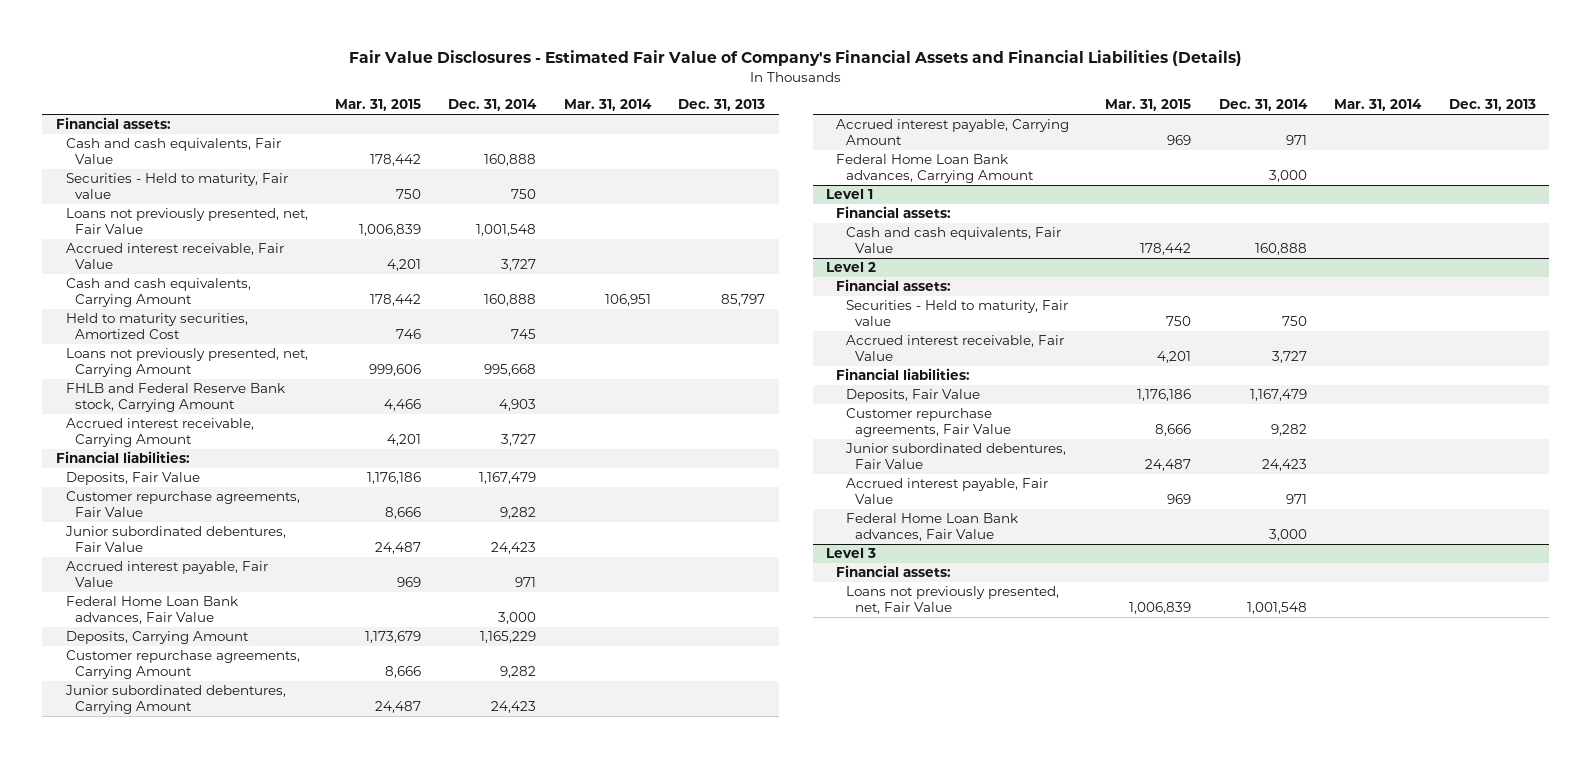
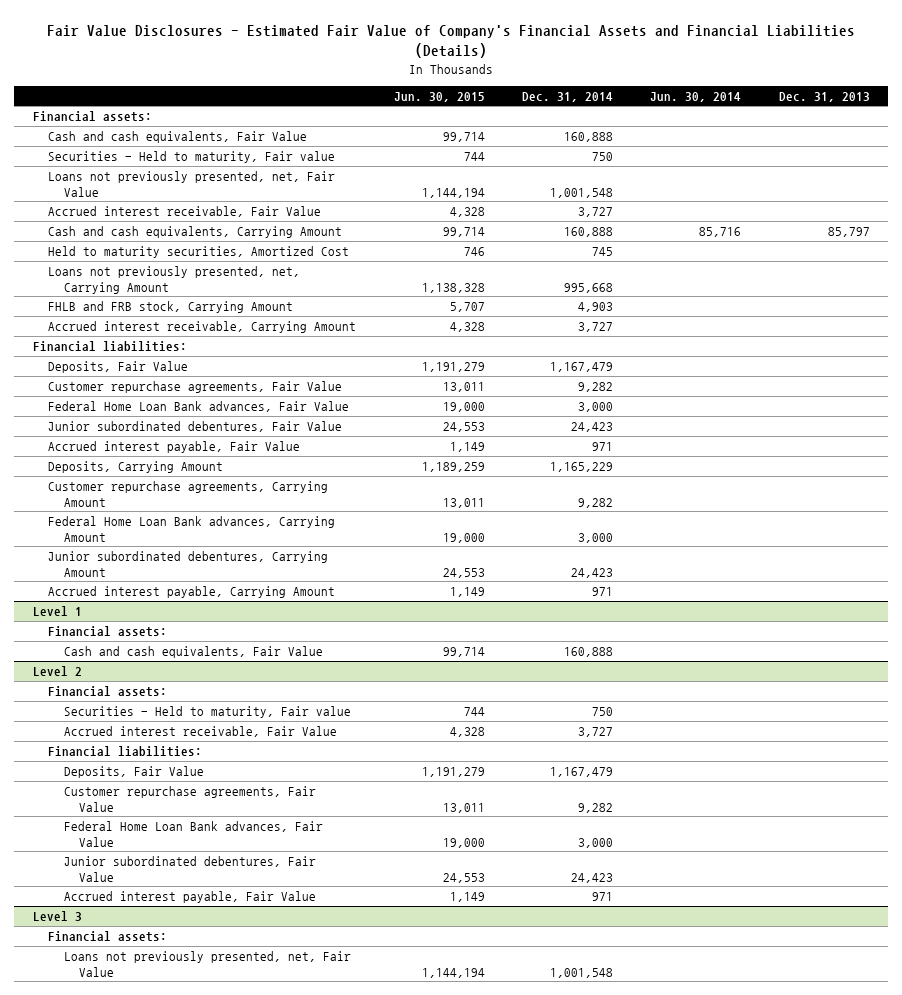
[335,99,422,112] Mar. 31, 2015 -> none
[563,99,652,112] Mar. 31, 2014 -> none
none -> [393,91,485,102] Jun. 30, 2015
none -> [650,91,742,102] Jun. 30, 2014
[65,383,285,413] FHLB and Federal Reserve Bank stock, Carrying Amount -> [48,300,294,313] FHLB and FRB stock, Carrying Amount
[65,596,238,625] Federal Home Loan Bank advances, Fair Value -> [48,400,350,412] Federal Home Loan Bank advances, Fair Value
[836,154,1034,184] Federal Home Loan Bank advances, Carrying Amount -> [48,515,336,542] Federal Home Loan Bank advances, Carrying Amount
[845,513,1018,542] Federal Home Loan Bank advances, Fair Value -> [63,820,323,847] Federal Home Loan Bank advances, Fair Value

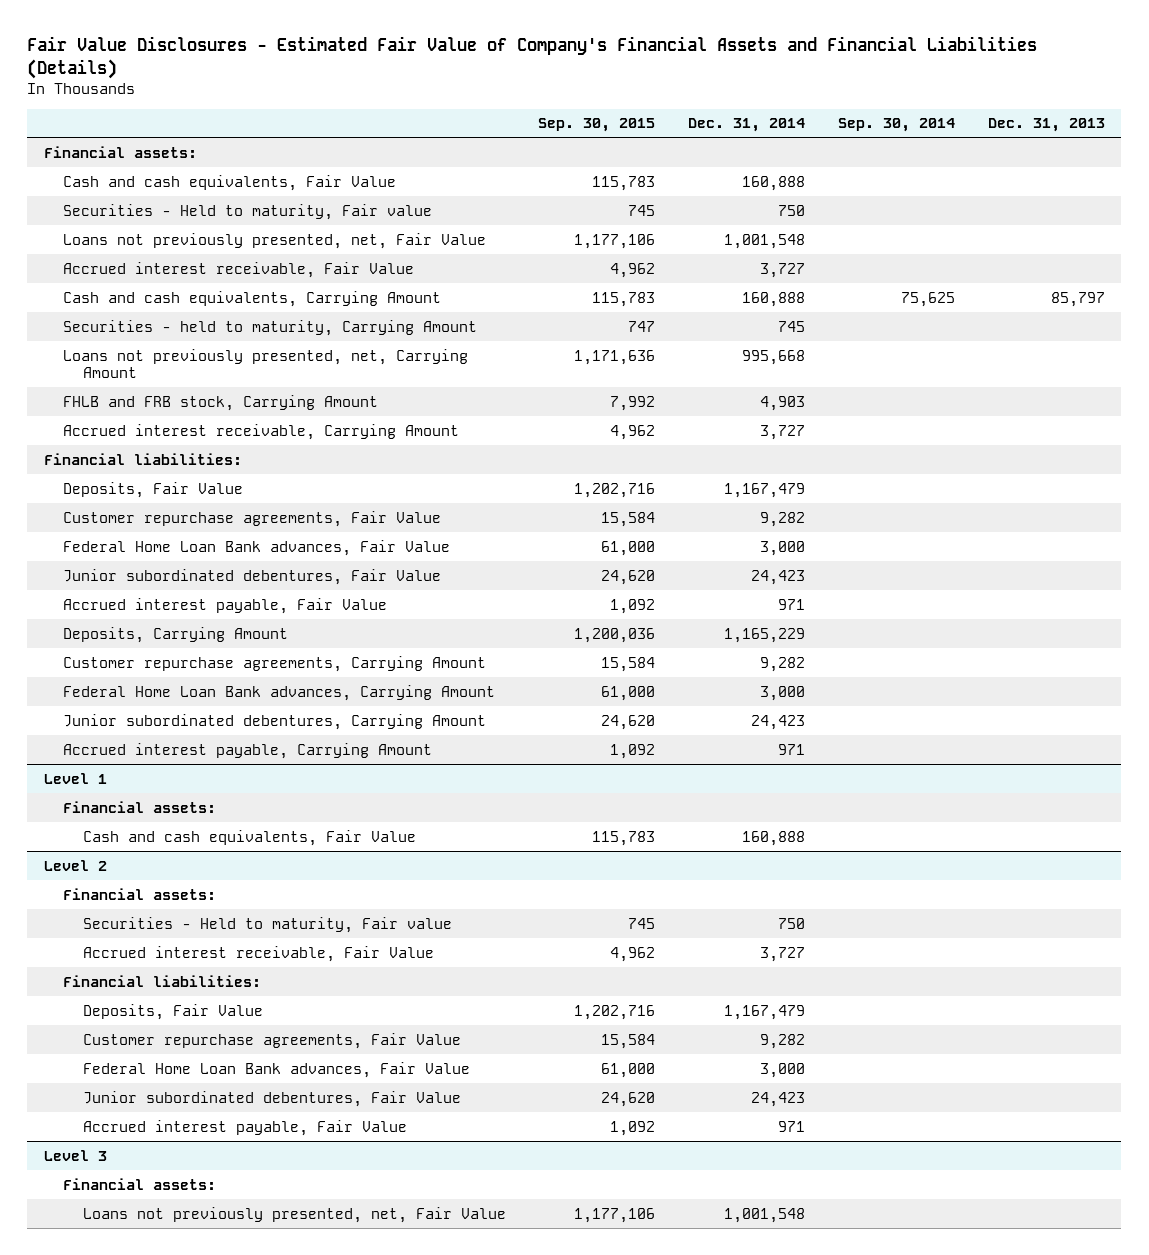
[393,91,485,102] Jun. 30, 2015 -> none
[650,91,742,102] Jun. 30, 2014 -> none
none -> [538,118,656,133] Sep. 30, 2015
none -> [838,118,956,133] Sep. 30, 2014
[48,245,350,258] Held to maturity securities, Amortized Cost -> [63,319,478,336] Securities - held to maturity, Carrying Amount

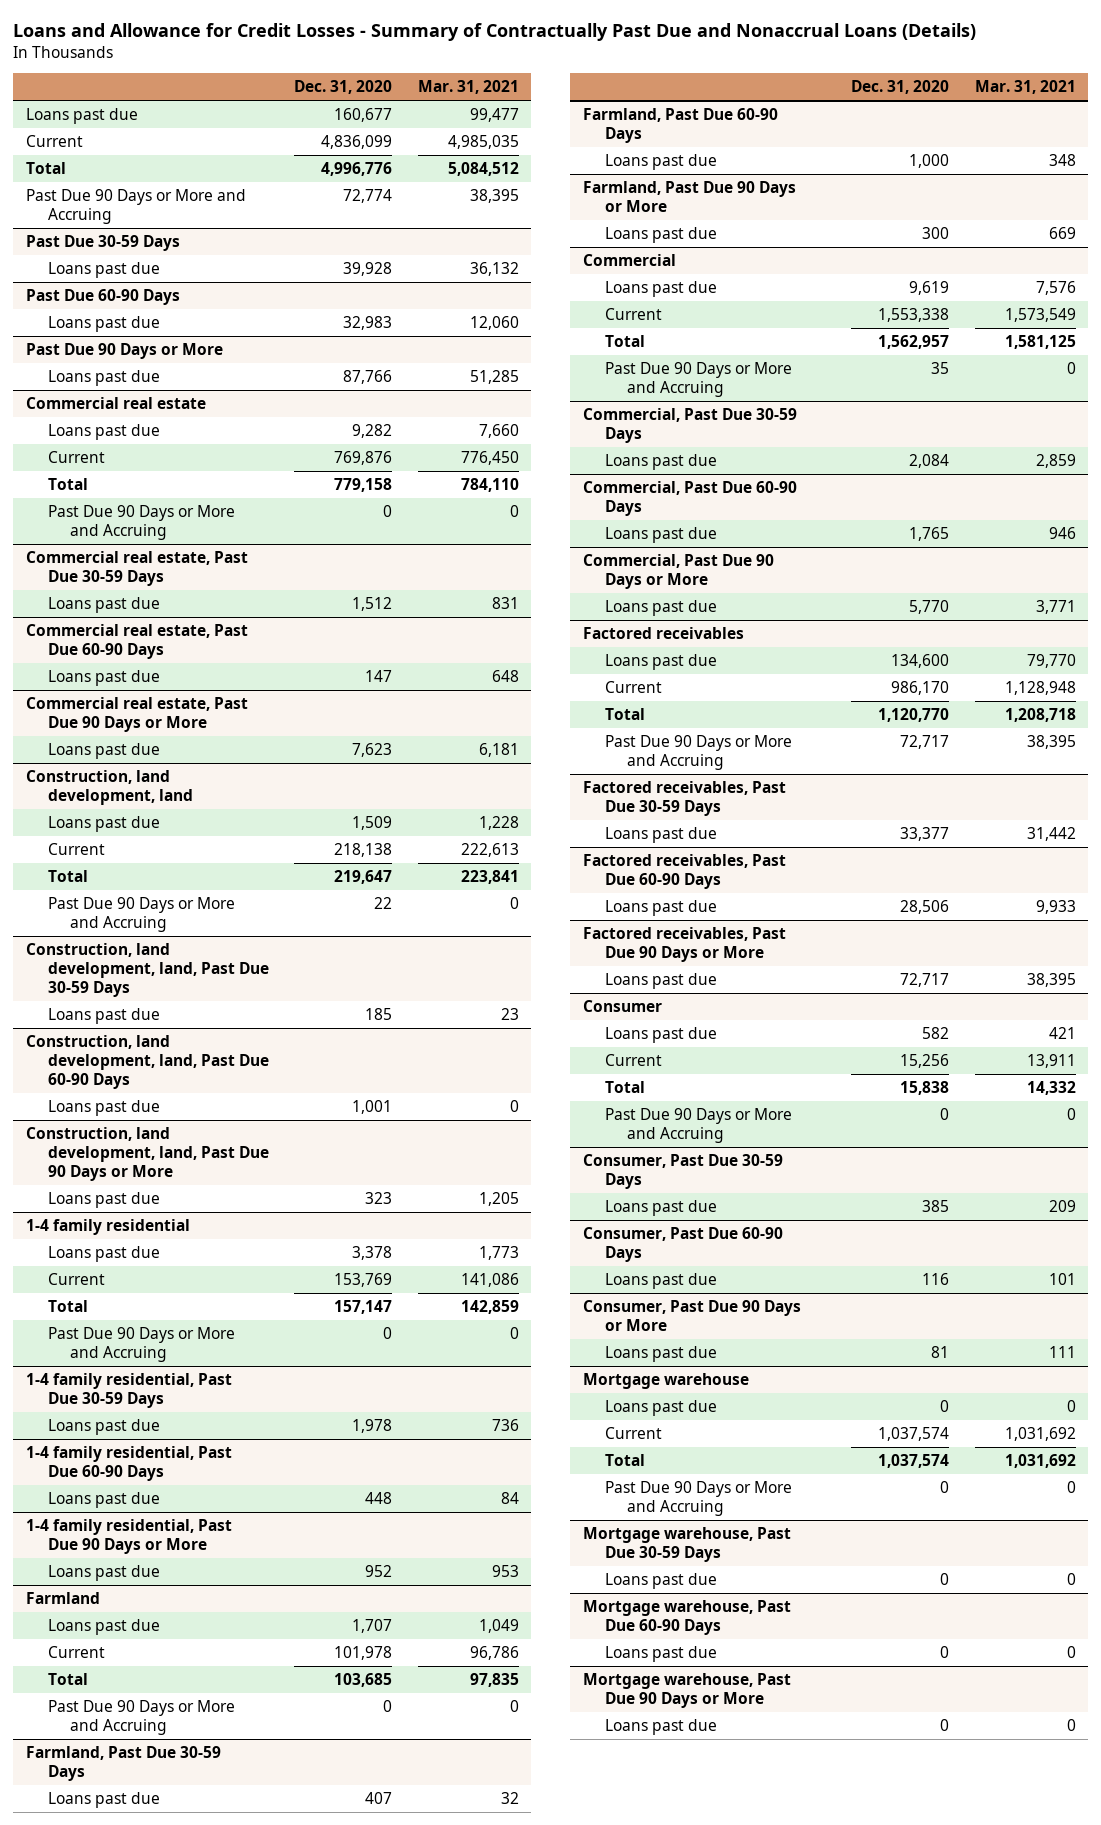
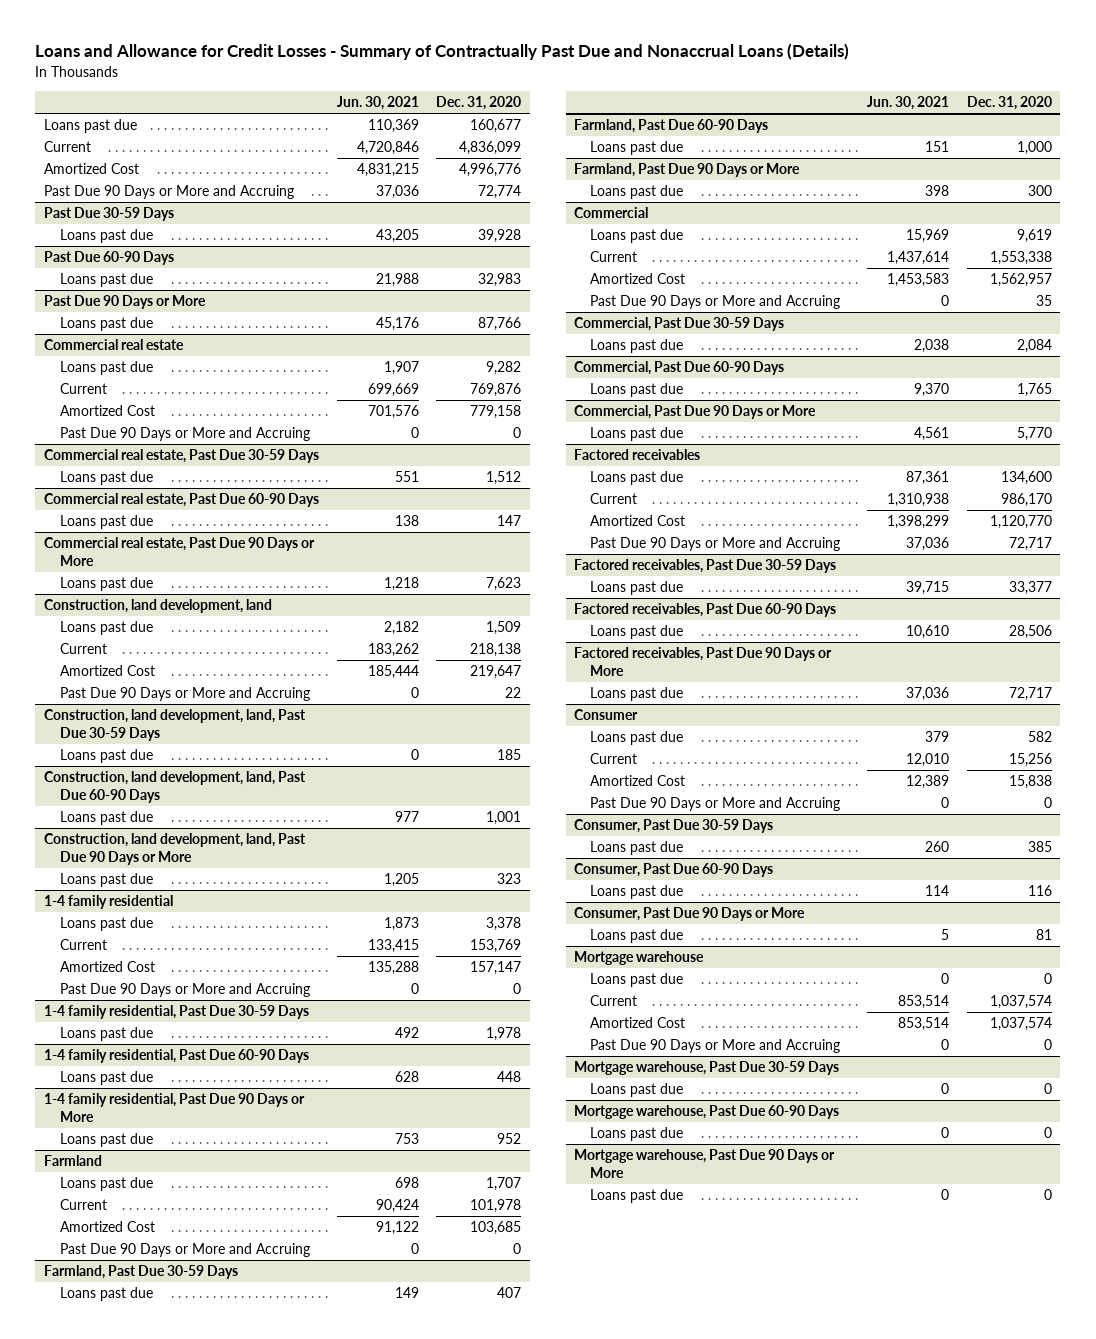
[417,80,519,95] Mar. 31, 2021 -> none
none -> [336,96,419,111] Jun. 30, 2021
[25,162,66,175] Total -> [44,163,140,175] Amortized Cost
[47,478,88,491] Total -> [59,405,155,417] Amortized Cost
[47,870,88,883] Total -> [59,665,155,677] Amortized Cost
[47,1300,88,1313] Total -> [59,961,155,973] Amortized Cost
[47,1673,88,1686] Total -> [59,1221,155,1233] Amortized Cost
[604,335,645,348] Total -> [589,273,685,285] Amortized Cost
[604,708,645,721] Total -> [589,515,685,527] Amortized Cost
[604,1081,645,1094] Total -> [589,775,685,787] Amortized Cost
[604,1454,645,1467] Total -> [589,1017,685,1029] Amortized Cost

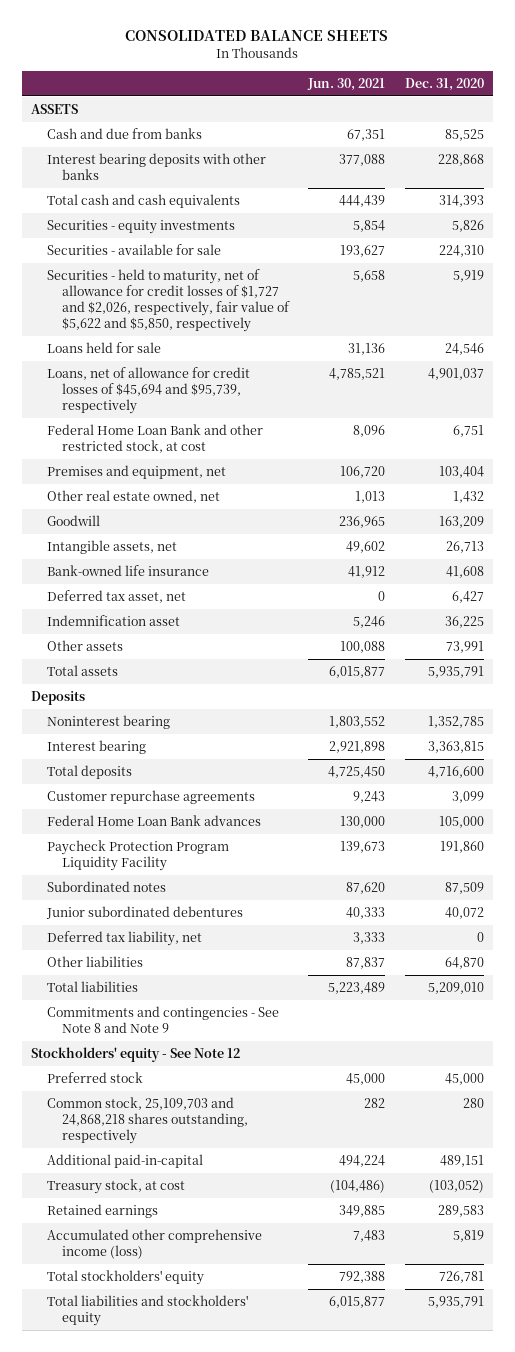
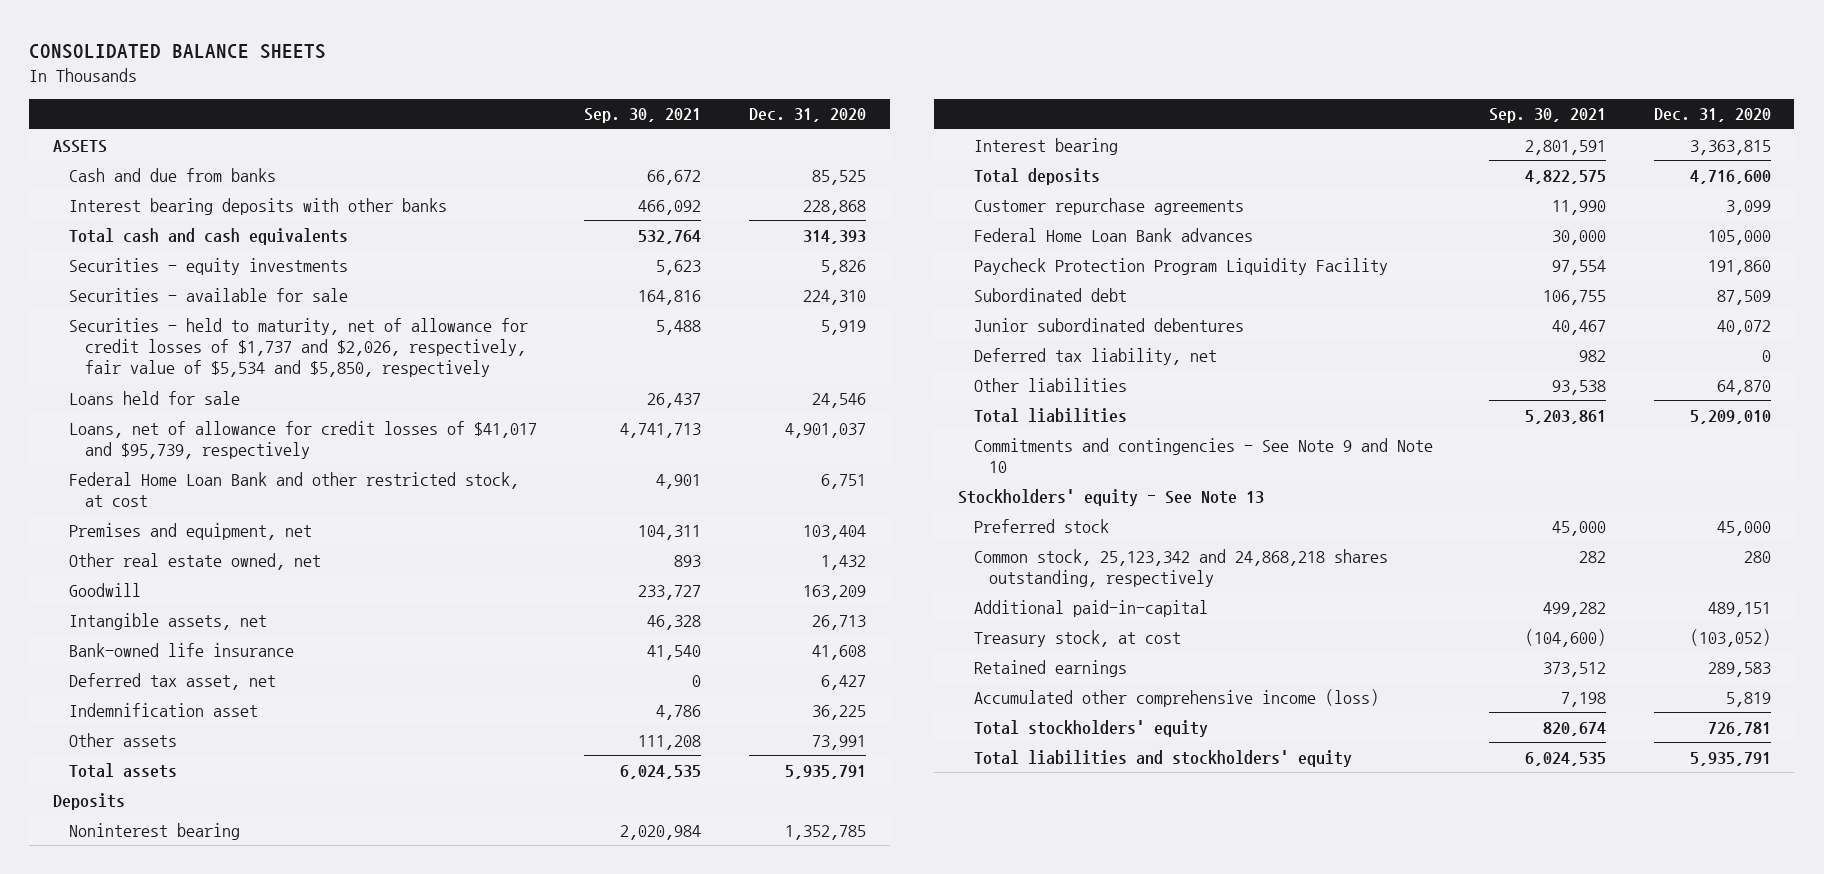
[307,78,386,92] Jun. 30, 2021 -> none
none -> [584,108,702,124] Sep. 30, 2021
[46,268,291,333] Securities - held to maturity, net of allowance for credit losses of $1,727 and $2,026, respectively, fair value of $5,622 and $5,850, respectively -> [68,317,528,378] Securities - held to maturity, net of allowance for credit losses of $1,737 and $2,026, respectively, fair value of $5,534 and $5,850, respectively
[46,366,250,415] Loans, net of allowance for credit losses of $45,694 and $95,739, respectively -> [68,420,537,459] Loans, net of allowance for credit losses of $41,017 and $95,739, respectively
[46,880,166,892] Subordinated notes -> [973,287,1127,302] Subordinated debt
[46,1005,279,1034] Commitments and contingencies - See Note 8 and Note 9 -> [973,437,1433,473] Commitments and contingencies - See Note 9 and Note 10
[31,1046,241,1062] Stockholders' equity - See Note 12 -> [957,488,1264,506] Stockholders' equity - See Note 13
[46,1096,249,1145] Common stock, 25,109,703 and 24,868,218 shares outstanding, respectively -> [973,548,1388,587] Common stock, 25,123,342 and 24,868,218 shares outstanding, respectively

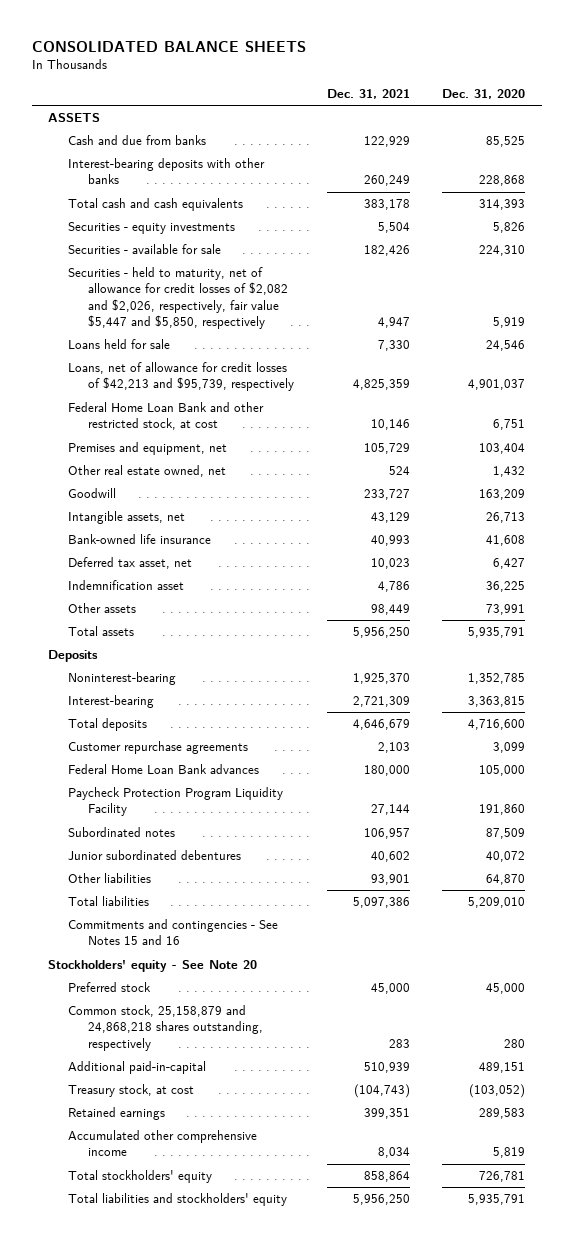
[584,108,702,124] Sep. 30, 2021 -> none
none -> [326,89,410,100] Dec. 31, 2021
[68,197,447,215] Interest bearing deposits with other banks -> [68,158,266,185] Interest-bearing deposits with other banks
[68,317,528,378] Securities - held to maturity, net of allowance for credit losses of $1,737 and $2,026, respectively, fair value of $5,534 and $5,850, respectively -> [68,267,288,329] Securities - held to maturity, net of allowance for credit losses of $2,082 and $2,026, respectively, fair value $5,447 and $5,850, respectively
[68,420,537,459] Loans, net of allowance for credit losses of $41,017 and $95,739, respectively -> [68,362,294,392] Loans, net of allowance for credit losses of $42,213 and $95,739, respectively
[68,822,240,840] Noninterest bearing -> [68,672,177,686] Noninterest-bearing
[973,137,1118,155] Interest bearing -> [68,695,155,709] Interest-bearing
[973,287,1127,302] Subordinated debt -> [68,827,176,838] Subordinated notes
[973,347,1217,365] Deferred tax liability, net -> none
[973,437,1433,473] Commitments and contingencies - See Note 9 and Note 10 -> [68,919,279,946] Commitments and contingencies - See Notes 15 and 16
[957,488,1264,506] Stockholders' equity - See Note 13 -> [48,960,258,973] Stockholders' equity - See Note 20
[973,548,1388,587] Common stock, 25,123,342 and 24,868,218 shares outstanding, respectively -> [68,1005,263,1051] Common stock, 25,158,879 and 24,868,218 shares outstanding, respectively
[973,688,1379,707] Accumulated other comprehensive income (loss) -> [68,1130,258,1157] Accumulated other comprehensive income

